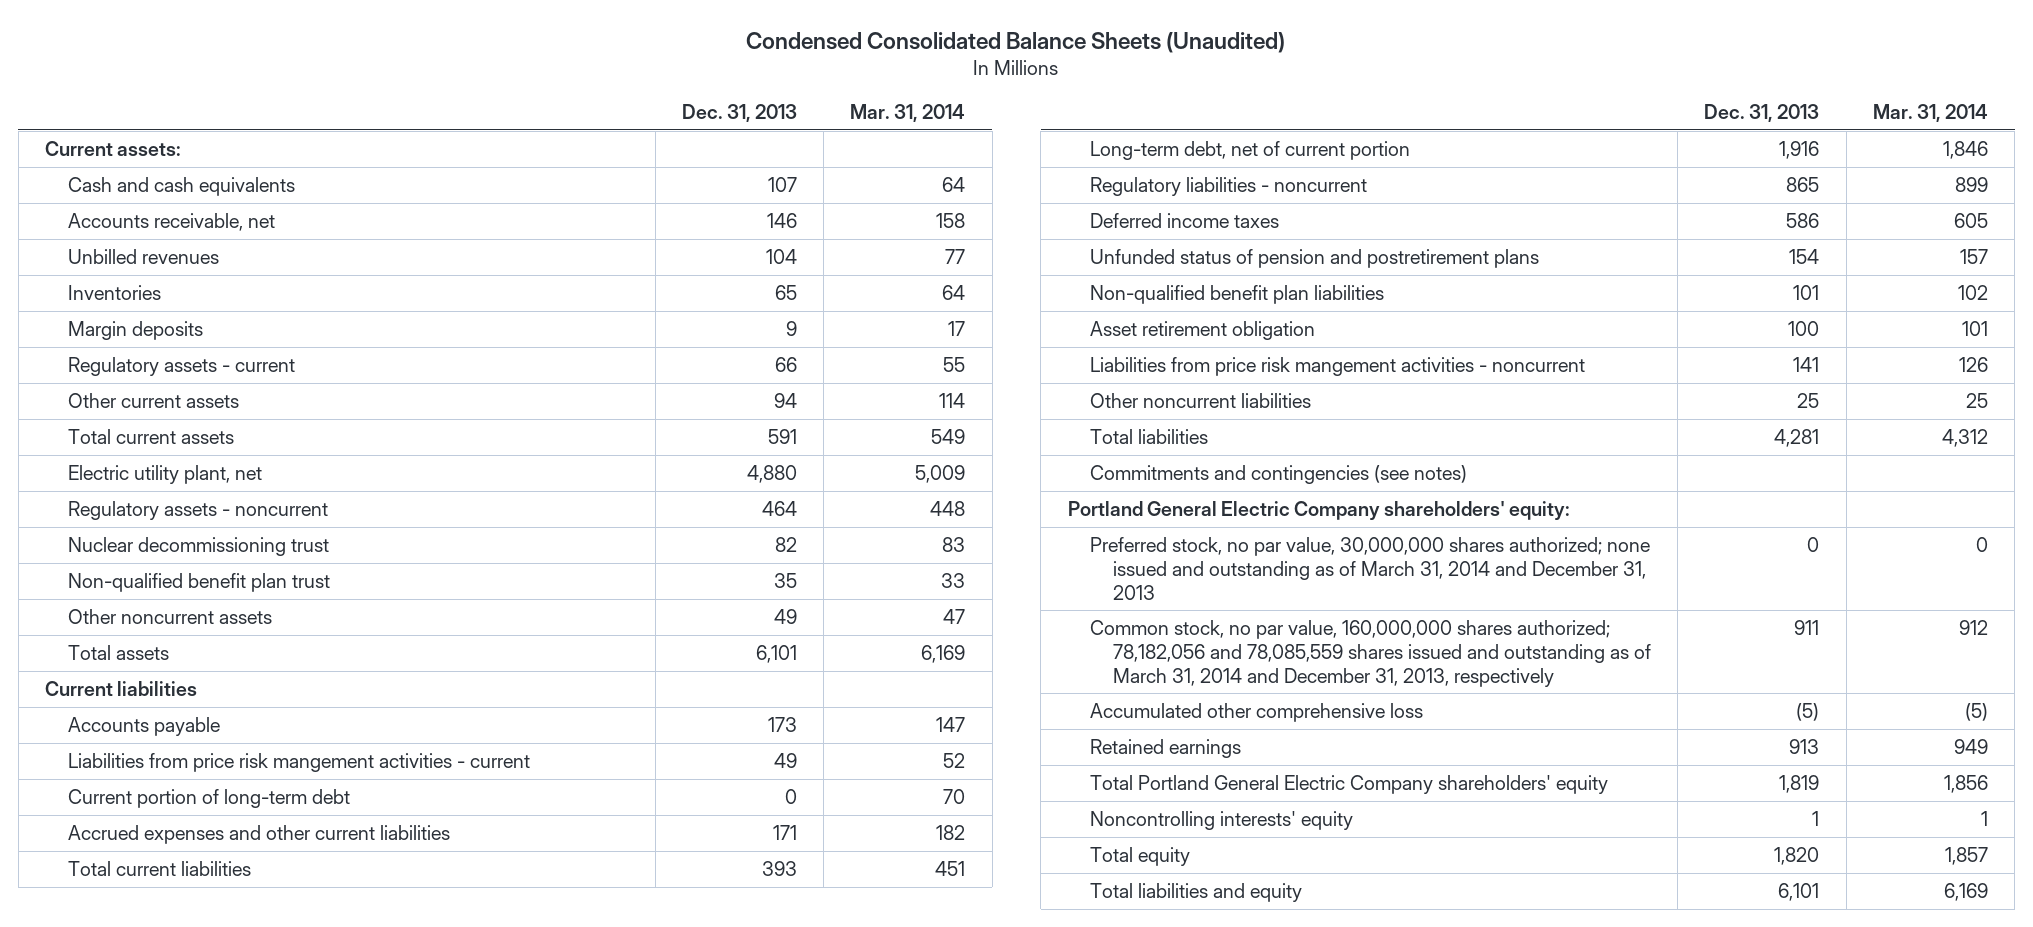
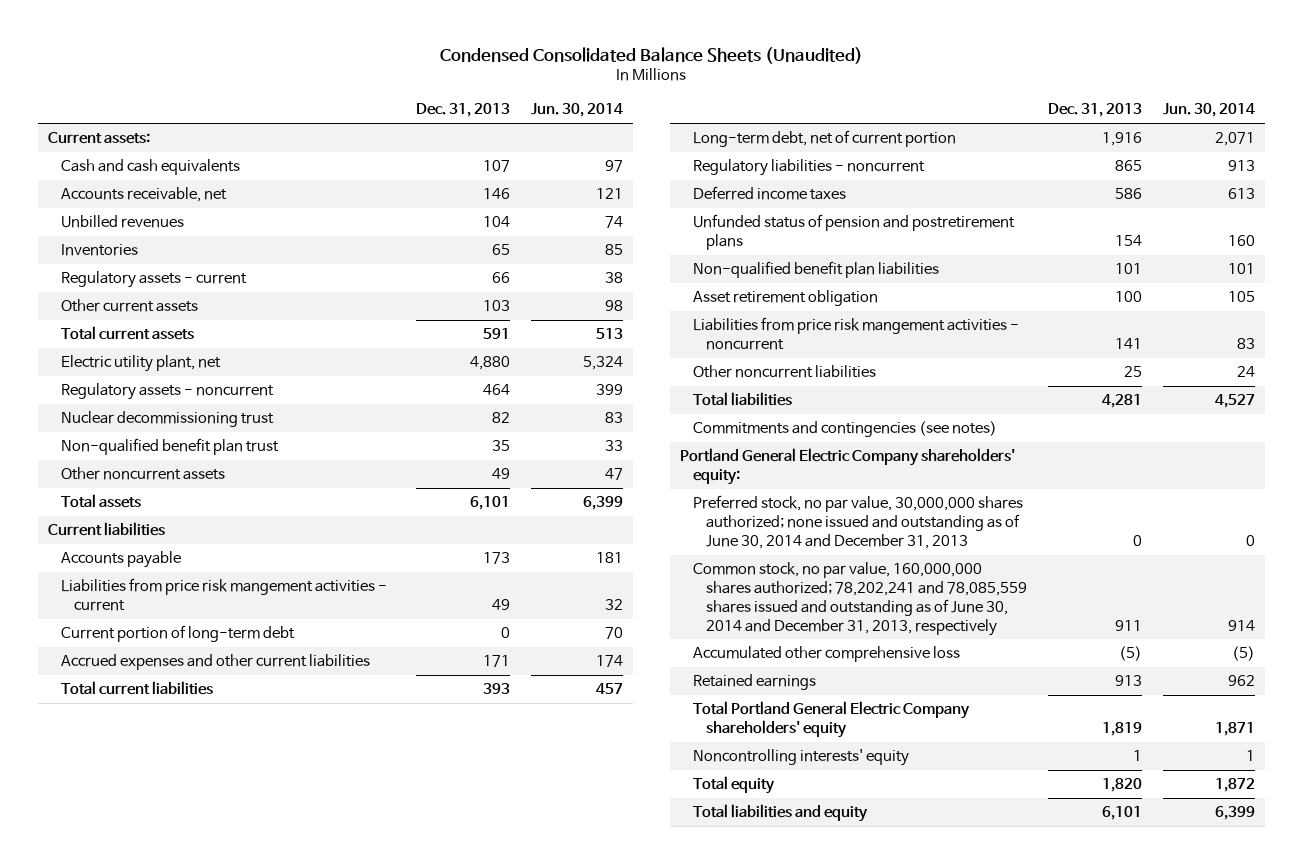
[850,104,966,123] Mar. 31, 2014 -> none
none -> [530,103,623,118] Jun. 30, 2014
[67,320,203,340] Margin deposits -> none
[773,392,797,408] 94 -> [483,300,511,312] 103
[1090,536,1651,600] Preferred stock, no par value, 30,000,000 shares authorized; none issued and outstanding as of March 31, 2014 and December 31, 2013 -> [693,495,1024,549] Preferred stock, no par value, 30,000,000 shares authorized; none issued and outstanding as of June 30, 2014 and December 31, 2013
[1090,619,1651,687] Common stock, no par value, 160,000,000 shares authorized; 78,182,056 and 78,085,559 shares issued and outstanding as of March 31, 2014 and December 31, 2013, respectively -> [693,562,1028,636] Common stock, no par value, 160,000,000 shares authorized; 78,202,241 and 78,085,559 shares issued and outstanding as of June 30, 2014 and December 31, 2013, respectively

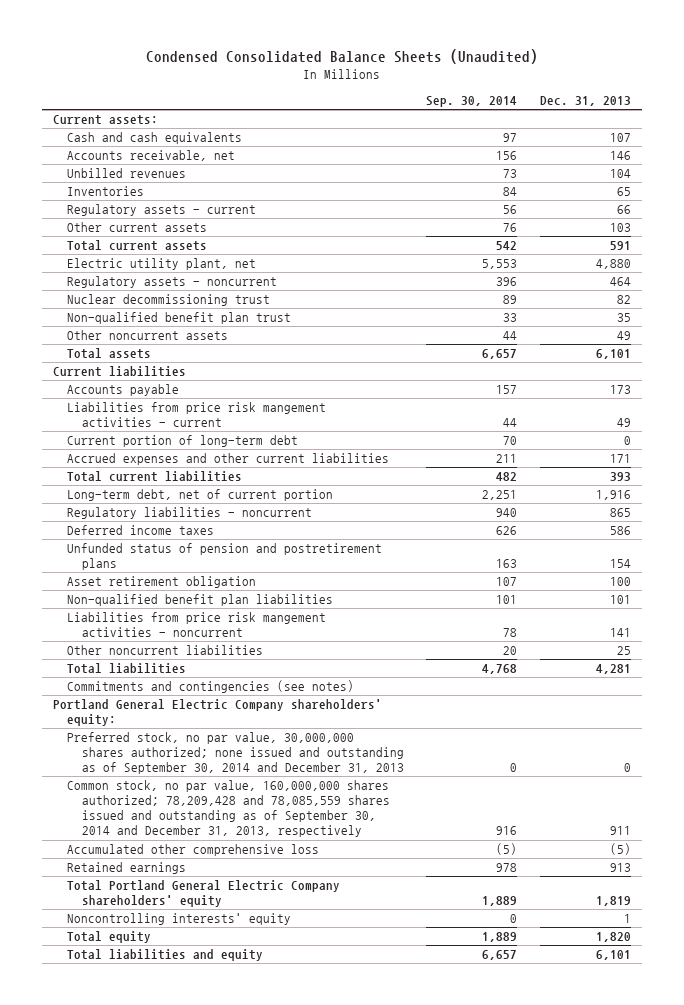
[530,103,623,118] Jun. 30, 2014 -> none
none -> [426,96,518,108] Sep. 30, 2014
[693,261,940,279] Non-qualified benefit plan liabilities -> [67,594,334,607] Non-qualified benefit plan liabilities
[693,495,1024,549] Preferred stock, no par value, 30,000,000 shares authorized; none issued and outstanding as of June 30, 2014 and December 31, 2013 -> [67,732,405,775] Preferred stock, no par value, 30,000,000 shares authorized; none issued and outstanding as of September 30, 2014 and December 31, 2013
[693,562,1028,636] Common stock, no par value, 160,000,000 shares authorized; 78,202,241 and 78,085,559 shares issued and outstanding as of June 30, 2014 and December 31, 2013, respectively -> [67,780,391,838] Common stock, no par value, 160,000,000 shares authorized; 78,209,428 and 78,085,559 shares issued and outstanding as of September 30, 2014 and December 31, 2013, respectively

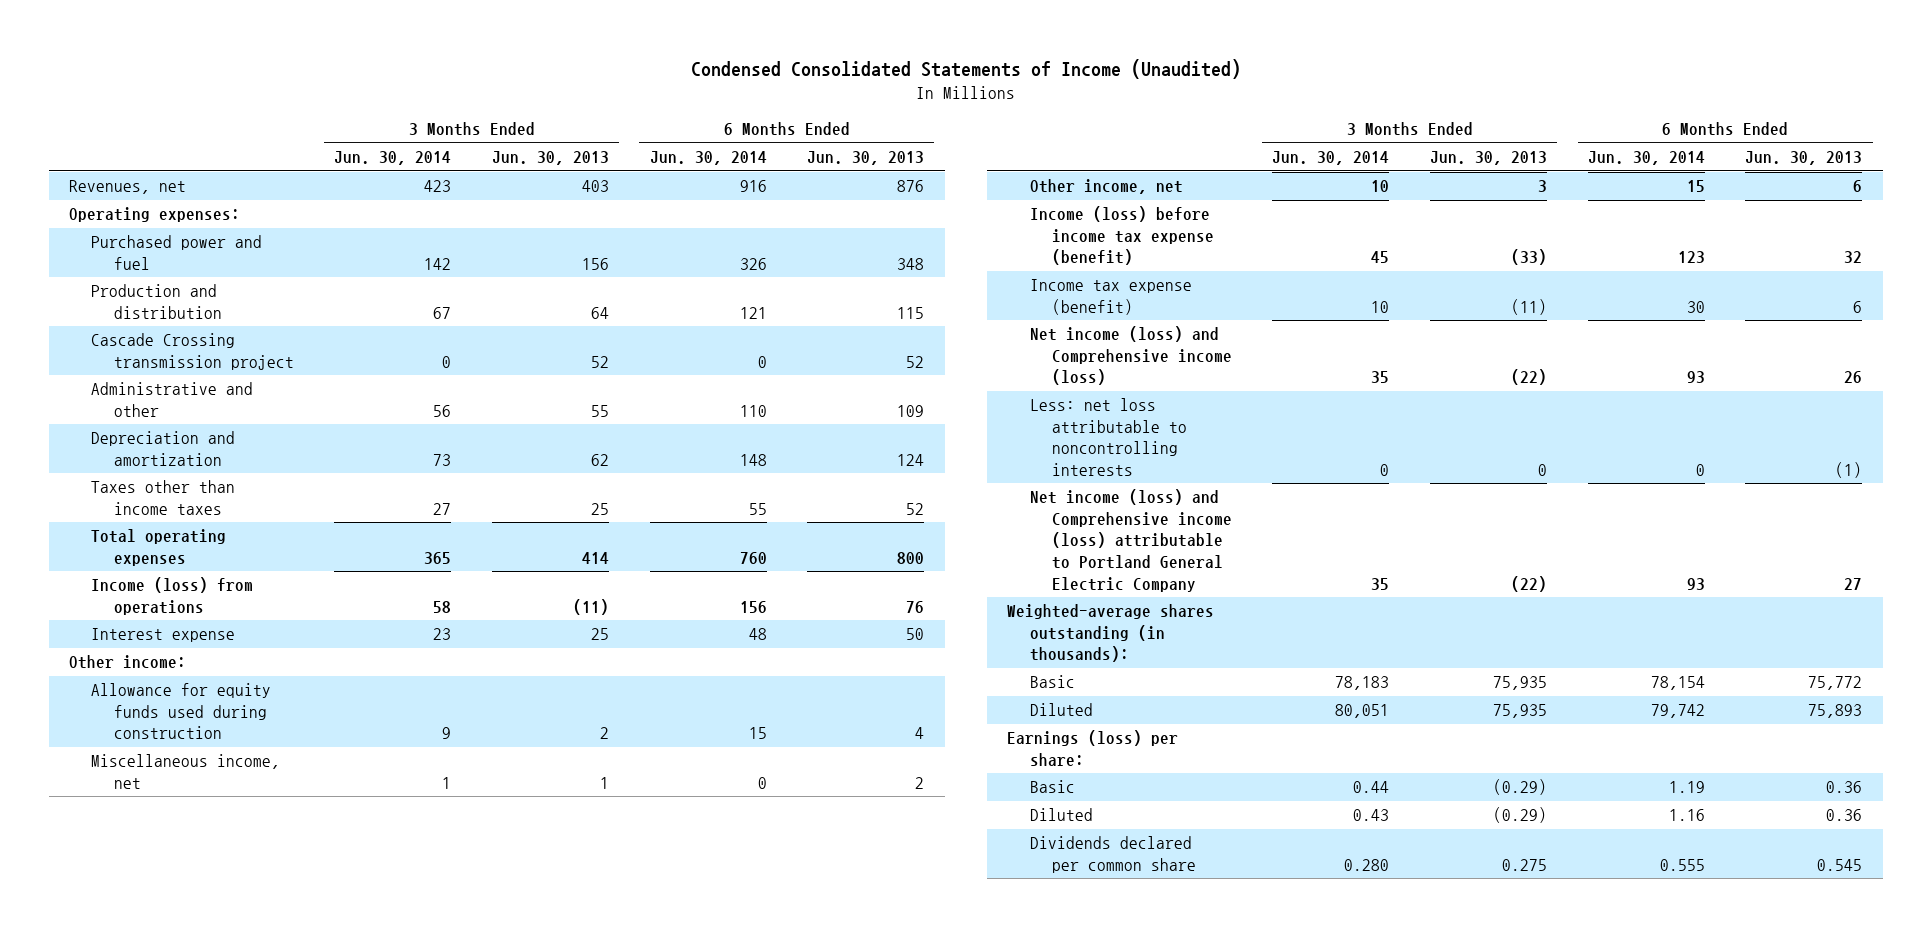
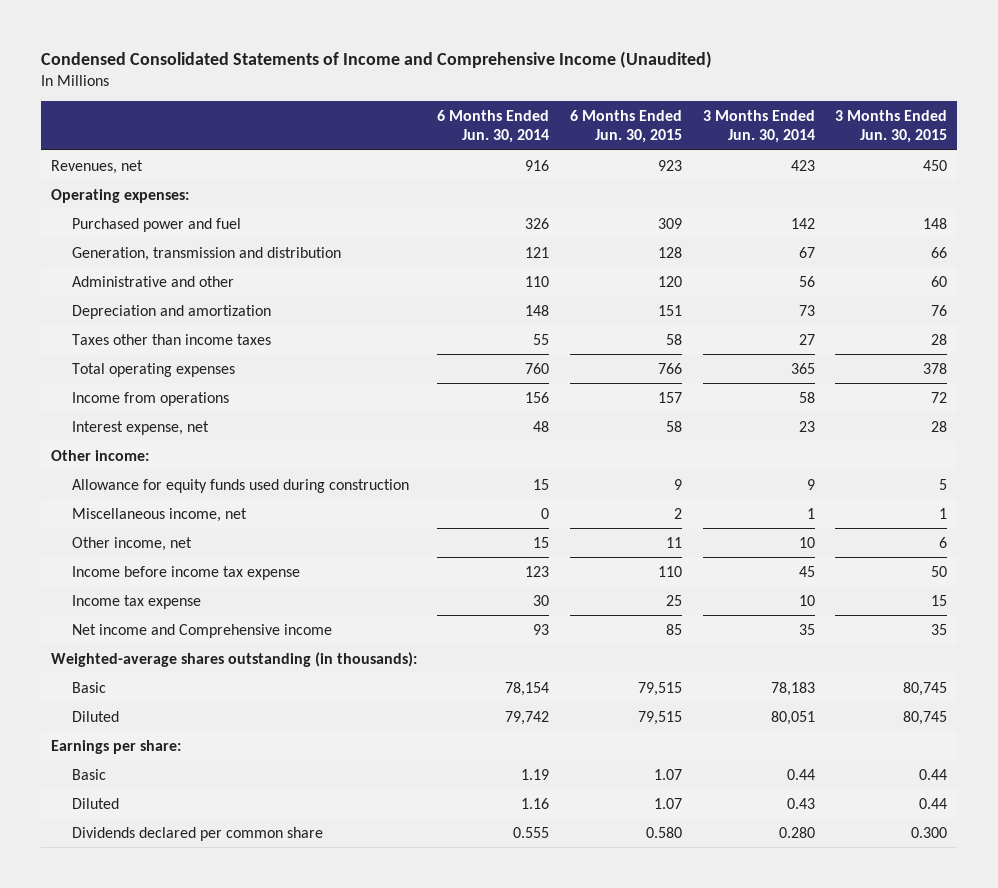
[690,59,1241,80] Condensed Consolidated Statements of Income (Unaudited) -> [40,50,712,68] Condensed Consolidated Statements of Income and Comprehensive Income (Unaudited)
[491,151,609,166] Jun. 30, 2013 -> none
[807,151,925,166] Jun. 30, 2013 -> none
none -> [569,110,682,144] 6 Months Ended Jun. 30, 2015
none -> [835,110,948,144] 3 Months Ended Jun. 30, 2015
[91,333,294,370] Cascade Crossing transmission project -> none
[91,284,222,319] Production and distribution -> [72,246,342,261] Generation, transmission and distribution
[91,577,254,615] Income (loss) from operations -> [72,391,230,406] Income from operations
[91,628,236,643] Interest expense -> [72,420,210,435] Interest expense, net
[1029,326,1232,386] Net income (loss) and Comprehensive income (loss) -> none
[1029,398,1187,476] Less: net loss attributable to noncontrolling interests -> none
[1029,206,1214,266] Income (loss) before income tax expense (benefit) -> [72,565,301,580] Income before income tax expense
[1029,279,1192,315] Income tax expense (benefit) -> [72,594,202,609] Income tax expense
[1029,489,1232,592] Net income (loss) and Comprehensive income (loss) attributable to Portland General Electric Company -> [72,623,333,638] Net income and Comprehensive income
[1007,730,1179,766] Earnings (loss) per share: -> [50,739,181,754] Earnings per share:

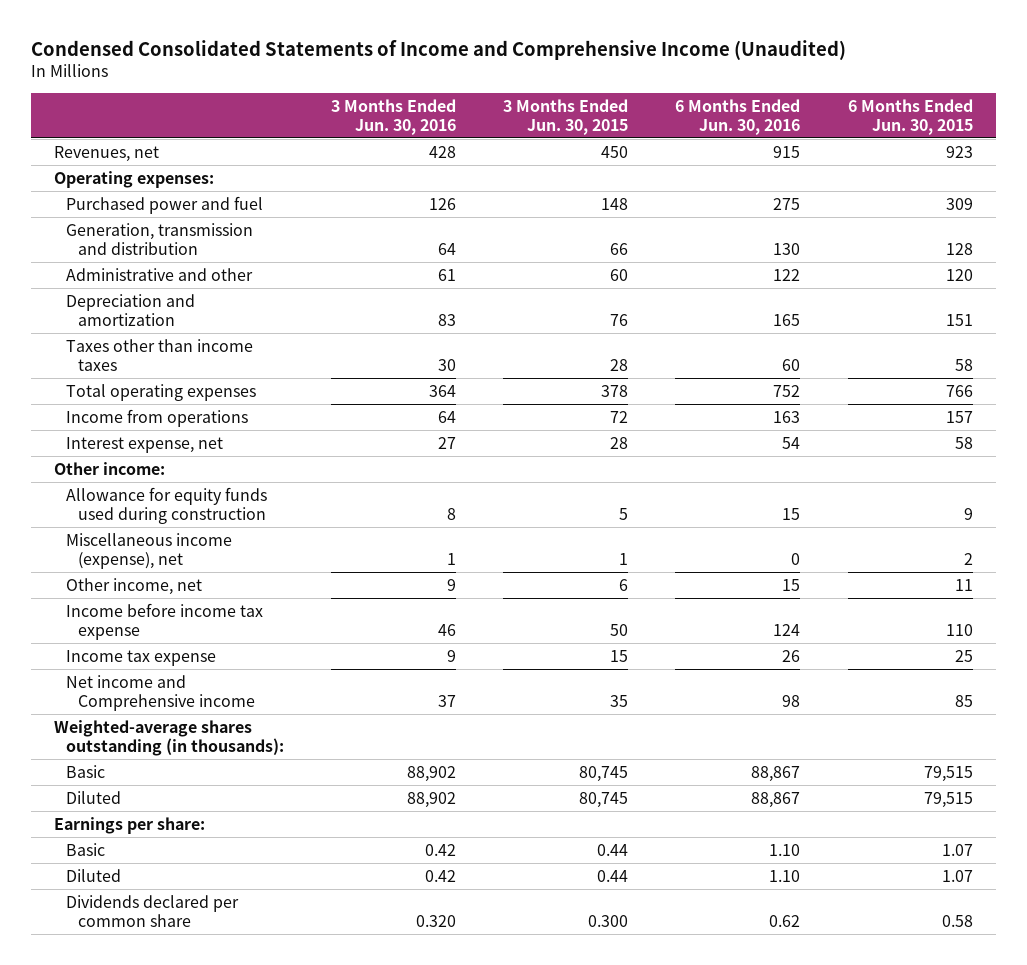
[437,110,550,144] 6 Months Ended Jun. 30, 2014 -> none
[702,110,815,144] 3 Months Ended Jun. 30, 2014 -> none
none -> [331,98,457,135] 3 Months Ended Jun. 30, 2016
none -> [675,98,801,135] 6 Months Ended Jun. 30, 2016
[72,507,248,522] Miscellaneous income, net -> [65,532,232,569] Miscellaneous income (expense), net
[645,826,682,838] 0.580 -> [941,914,973,927] 0.58

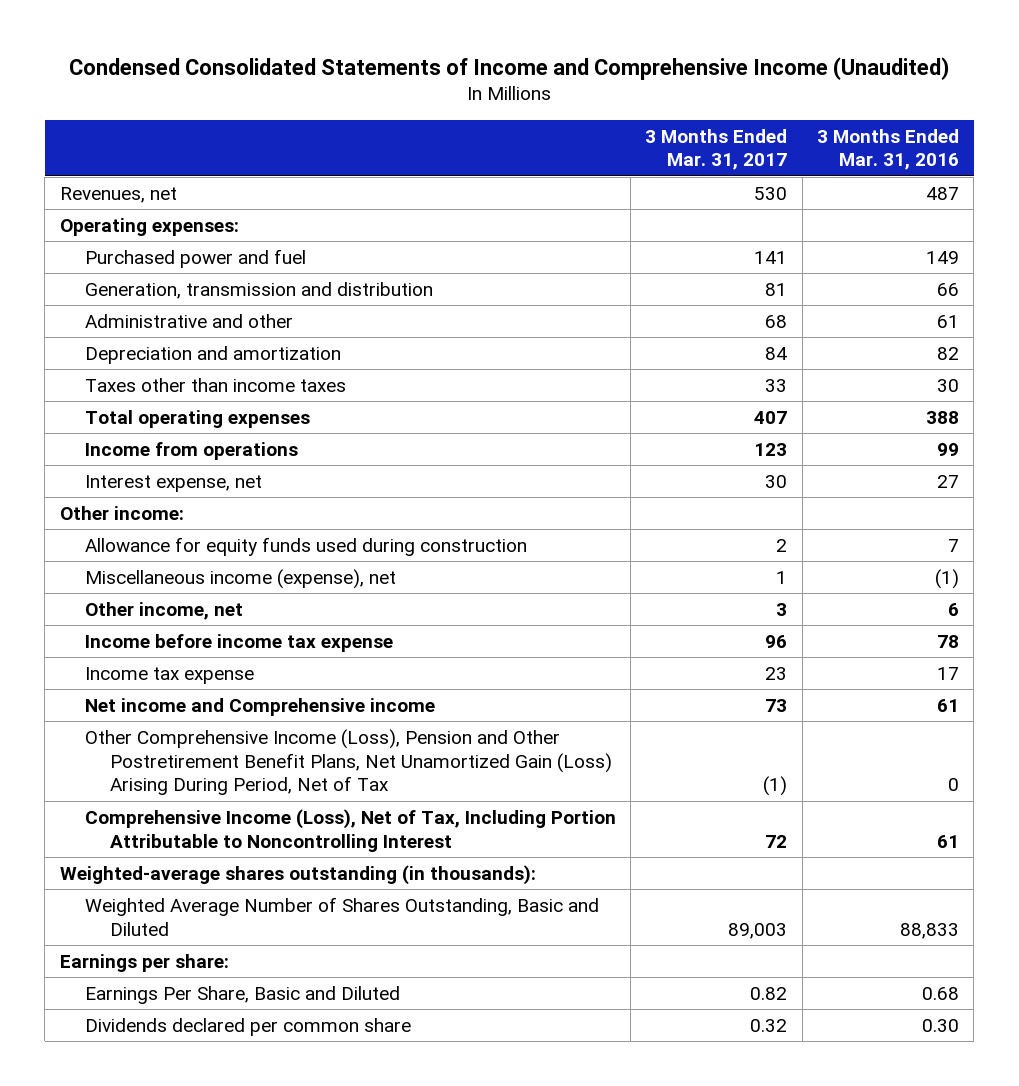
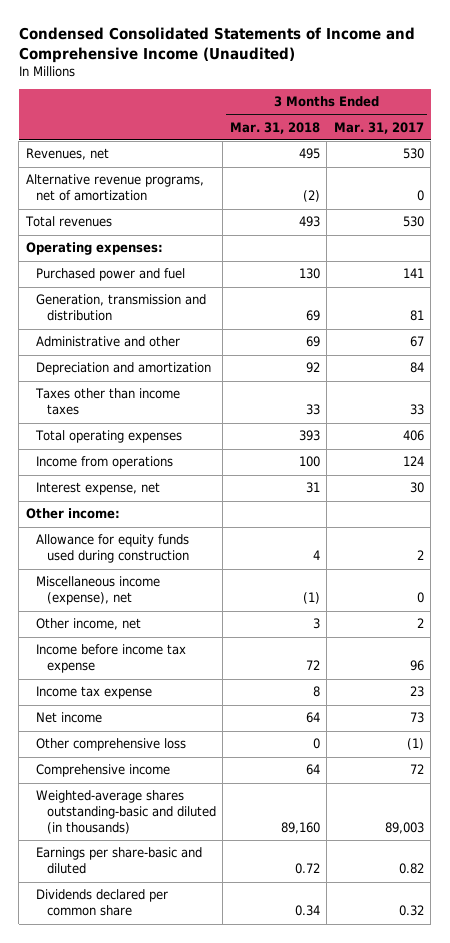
[817,128,960,171] 3 Months Ended Mar. 31, 2016 -> none
none -> [229,121,320,134] Mar. 31, 2018
none -> [25,174,204,202] Alternative revenue programs, net of amortization
none -> [24,216,112,228] Total revenues
[765,314,788,328] 68 -> [409,336,424,348] 67
[754,410,788,424] 407 -> [402,430,424,442] 406
[754,442,788,456] 123 -> [402,456,424,467] 124
[776,570,788,584] 1 -> [416,592,424,604] 0
[776,602,788,616] 3 -> [416,618,424,629] 2
[59,864,536,885] Weighted-average shares outstanding (in thousands): -> none
[59,953,229,972] Earnings per share: -> none
[84,697,435,716] Net income and Comprehensive income -> [36,712,103,724] Net income
[84,728,612,796] Other Comprehensive Income (Loss), Pension and Other Postretirement Benefit Plans, Net Unamortized Gain (Loss) Arising During Period, Net of Tax -> [36,738,187,752] Other comprehensive loss
[84,808,616,852] Comprehensive Income (Loss), Net of Tax, Including Portion Attributable to Noncontrolling Interest -> [36,764,171,778] Comprehensive income
[84,896,599,936] Weighted Average Number of Shares Outstanding, Basic and Diluted -> [36,790,216,835] Weighted-average shares outstanding-basic and diluted (in thousands)
[84,985,400,1004] Earnings Per Share, Basic and Diluted -> [36,847,203,875] Earnings per share-basic and diluted

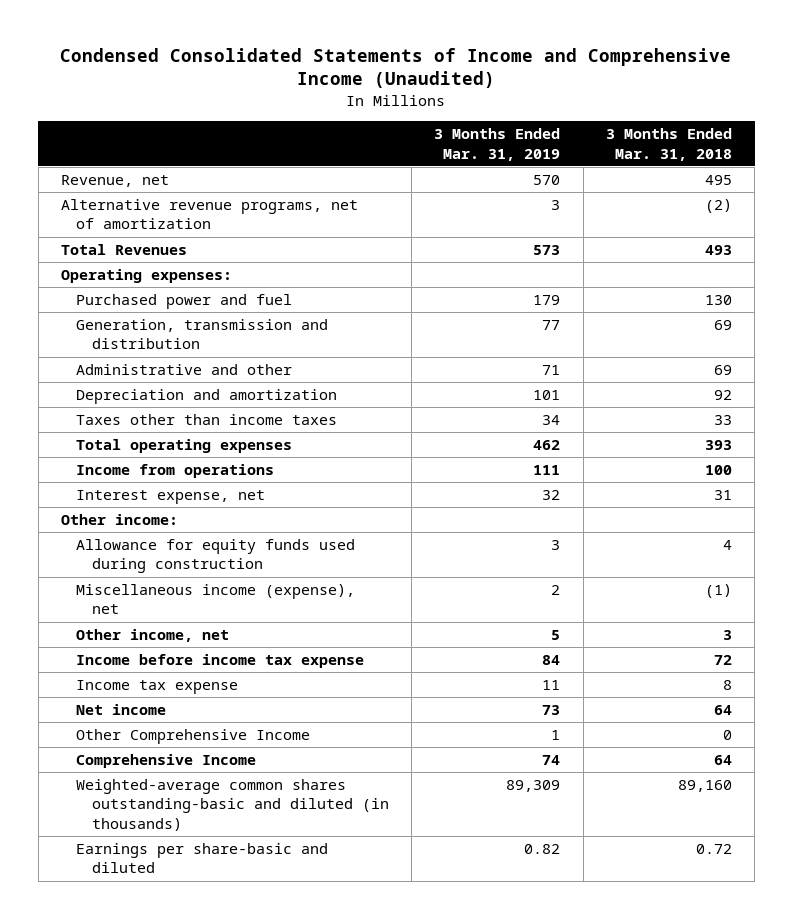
[333,121,424,134] Mar. 31, 2017 -> none
none -> [434,128,561,161] 3 Months Ended Mar. 31, 2019
[25,148,109,161] Revenues, net -> [61,175,170,188] Revenue, net
[24,216,112,228] Total revenues -> [61,244,188,256] Total Revenues
[36,738,187,752] Other comprehensive loss -> [76,729,311,745] Other Comprehensive Income
[36,764,171,778] Comprehensive income -> [76,754,257,769] Comprehensive Income
[36,790,216,835] Weighted-average shares outstanding-basic and diluted (in thousands) -> [76,779,389,831] Weighted-average common shares outstanding-basic and diluted (in thousands)
[36,889,169,917] Dividends declared per common share -> none

